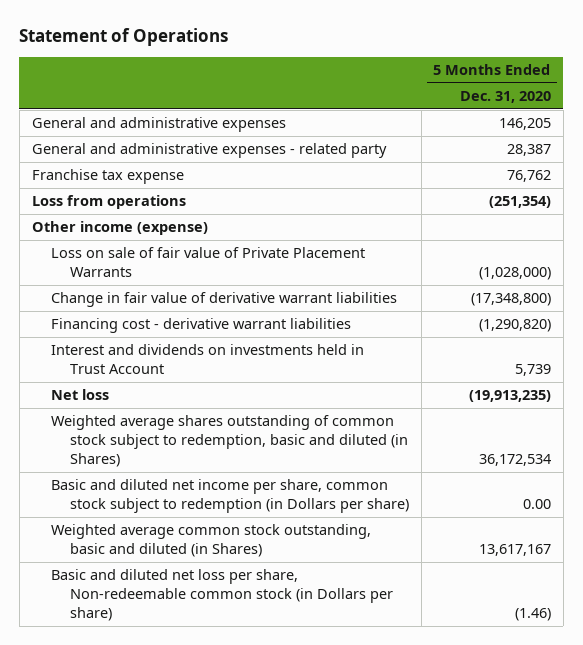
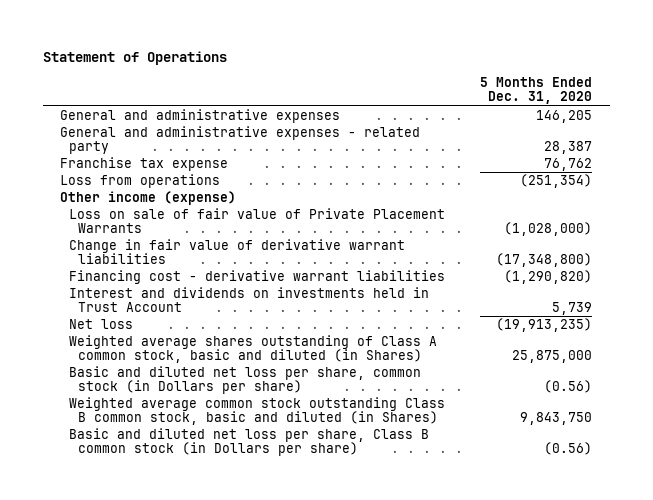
[50,415,408,467] Weighted average shares outstanding of common stock subject to redemption, basic and diluted (in Shares) -> [69,335,438,364] Weighted average shares outstanding of Class A common stock, basic and diluted (in Shares)
[478,453,551,466] 36,172,534 -> [512,350,593,364] 25,875,000
[50,479,409,514] Basic and diluted net income per share, common stock subject to redemption (in Dollars per share) -> [69,366,422,395] Basic and diluted net loss per share, common stock (in Dollars per share)
[522,499,551,510] 0.00 -> [544,380,593,394] (0.56)
[50,524,371,558] Weighted average common stock outstanding, basic and diluted (in Shares) -> [69,397,446,426] Weighted average common stock outstanding Class B common stock, basic and diluted (in Shares)
[478,544,551,557] 13,617,167 -> [520,412,593,426] 9,843,750
[50,569,393,621] Basic and diluted net loss per share, Non-redeemable common stock (in Dollars per share) -> [69,428,430,457] Basic and diluted net loss per share, Class B common stock (in Dollars per share)
[514,607,551,621] (1.46) -> [544,442,593,456] (0.56)

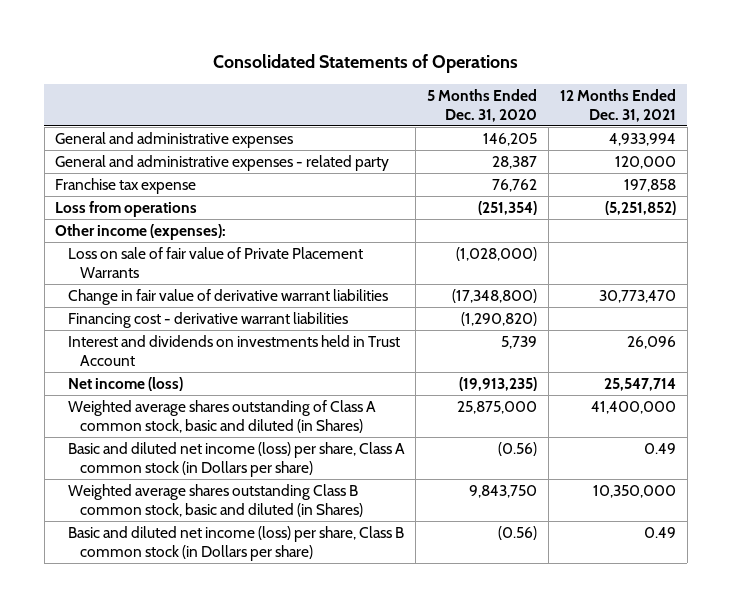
[42,50,227,65] Statement of Operations -> [212,54,518,74] Consolidated Statements of Operations
none -> [560,89,677,122] 12 Months Ended Dec. 31, 2021
[60,191,237,206] Other income (expense) -> [55,224,227,241] Other income (expenses):
[69,319,134,330] Net loss -> [67,377,183,392] Net income (loss)
[69,366,422,395] Basic and diluted net loss per share, common stock (in Dollars per share) -> [67,442,405,477] Basic and diluted net income (loss) per share, Class A common stock (in Dollars per share)
[69,397,446,426] Weighted average common stock outstanding Class B common stock, basic and diluted (in Shares) -> [67,484,363,517] Weighted average shares outstanding Class B common stock, basic and diluted (in Shares)
[69,428,430,457] Basic and diluted net loss per share, Class B common stock (in Dollars per share) -> [67,526,404,561] Basic and diluted net income (loss) per share, Class B common stock (in Dollars per share)

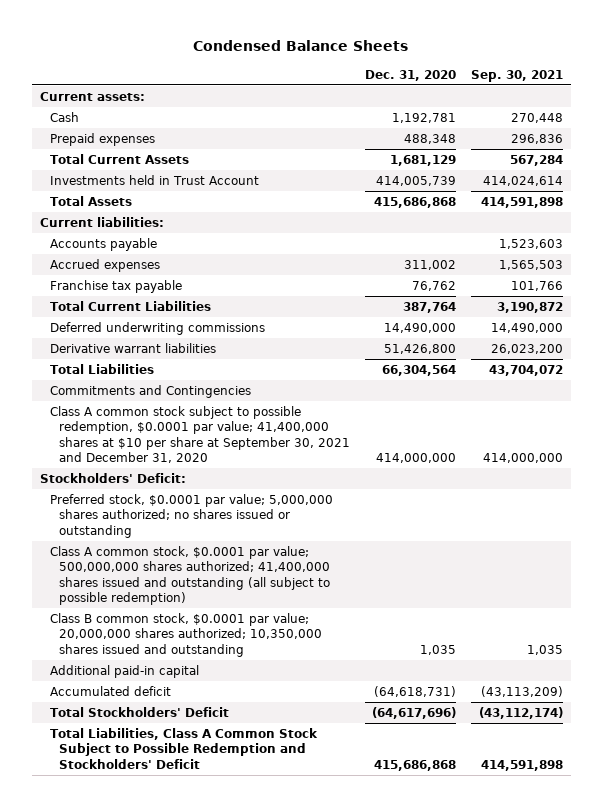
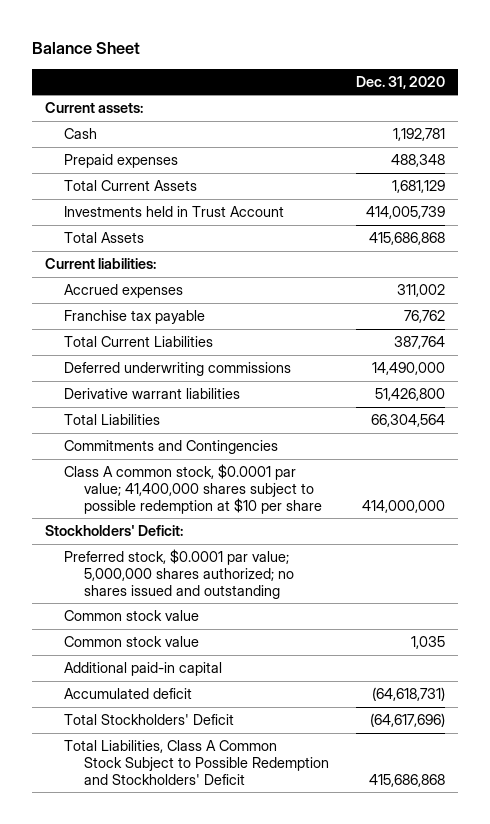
[193,40,409,52] Condensed Balance Sheets -> [31,42,140,55] Balance Sheet
[471,69,564,82] Sep. 30, 2021 -> none
[49,238,157,252] Accounts payable -> none
[49,406,351,463] Class A common stock subject to possible redemption, $0.0001 par value; 41,400,000 shares at $10 per share at September 30, 2021 and December 31, 2020 -> [64,464,322,514] Class A common stock, $0.0001 par value; 41,400,000 shares subject to possible redemption at $10 per share
[49,494,333,538] Preferred stock, $0.0001 par value; 5,000,000 shares authorized; no shares issued or outstanding -> [64,549,294,599] Preferred stock, $0.0001 par value; 5,000,000 shares authorized; no shares issued and outstanding
[49,546,331,605] Class A common stock, $0.0001 par value; 500,000,000 shares authorized; 41,400,000 shares issued and outstanding (all subject to possible redemption) -> [64,610,200,622] Common stock value
[49,613,323,657] Class B common stock, $0.0001 par value; 20,000,000 shares authorized; 10,350,000 shares issued and outstanding -> [64,636,200,648] Common stock value

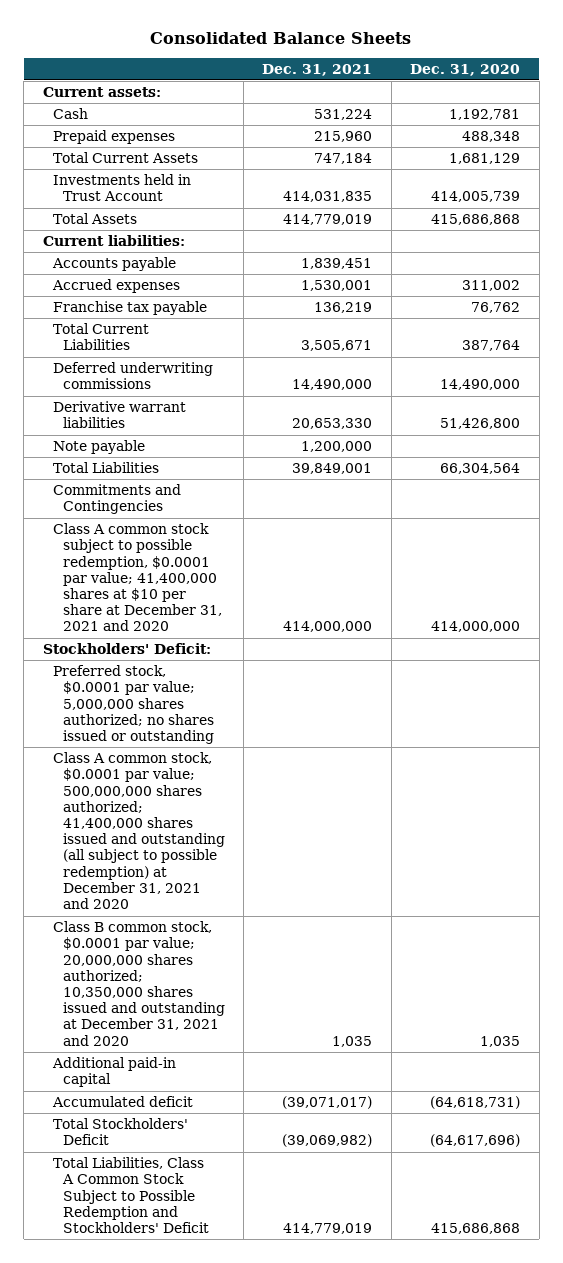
[31,42,140,55] Balance Sheet -> [150,32,412,45] Consolidated Balance Sheets
none -> [262,63,373,76] Dec. 31, 2021
none -> [51,257,176,272] Accounts payable
none -> [52,440,145,455] Note payable
[64,464,322,514] Class A common stock, $0.0001 par value; 41,400,000 shares subject to possible redemption at $10 per share -> [52,523,222,632] Class A common stock subject to possible redemption, $0.0001 par value; 41,400,000 shares at $10 per share at December 31, 2021 and 2020
[64,549,294,599] Preferred stock, $0.0001 par value; 5,000,000 shares authorized; no shares issued and outstanding -> [52,665,214,744] Preferred stock, $0.0001 par value; 5,000,000 shares authorized; no shares issued or outstanding
[64,610,200,622] Common stock value -> [52,752,225,910] Class A common stock, $0.0001 par value; 500,000,000 shares authorized; 41,400,000 shares issued and outstanding (all subject to possible redemption) at December 31, 2021 and 2020
[64,636,200,648] Common stock value -> [52,921,225,1046] Class B common stock, $0.0001 par value; 20,000,000 shares authorized; 10,350,000 shares issued and outstanding at December 31, 2021 and 2020

